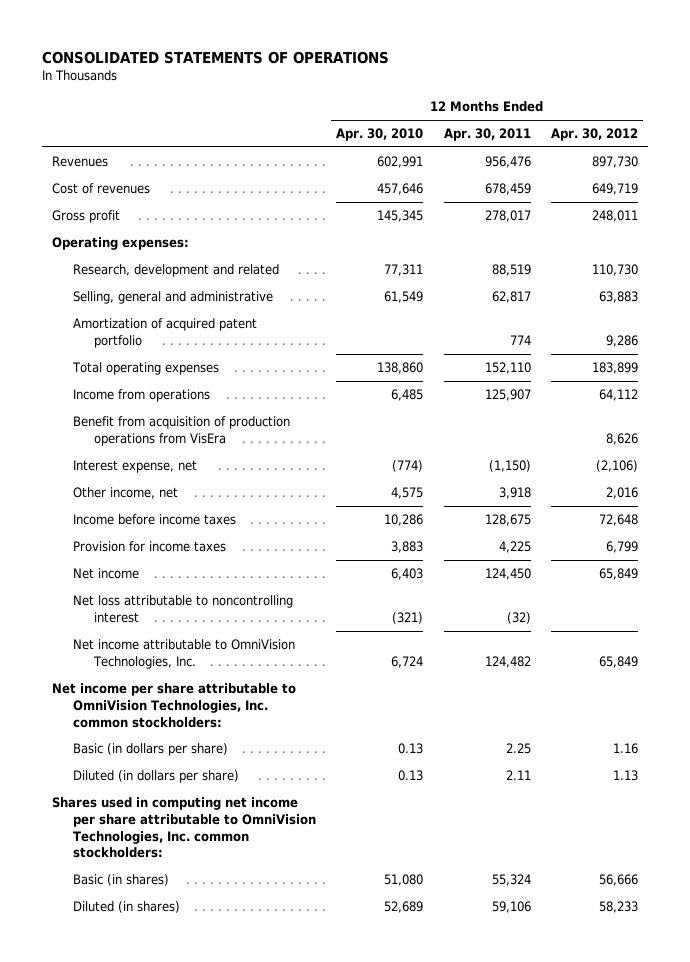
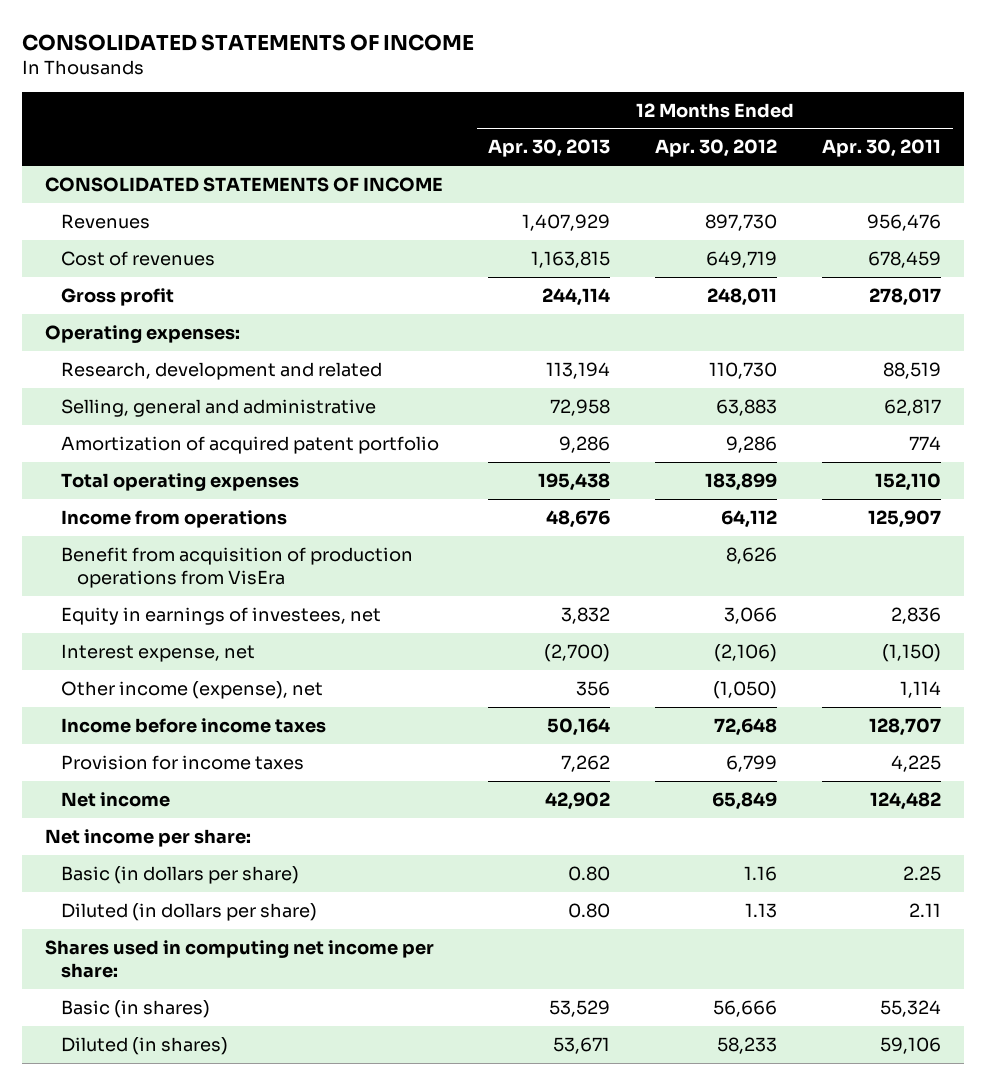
[42,50,390,64] CONSOLIDATED STATEMENTS OF OPERATIONS -> [22,34,475,52] CONSOLIDATED STATEMENTS OF INCOME
[336,128,424,142] Apr. 30, 2010 -> none
none -> [488,139,611,158] Apr. 30, 2013
none -> [44,176,443,192] CONSOLIDATED STATEMENTS OF INCOME
none -> [61,606,382,625] Equity in earnings of investees, net
[73,487,179,500] Other income, net -> [61,680,324,699] Other income (expense), net
[498,487,531,500] 3,918 -> [900,680,942,698] 1,114
[605,487,638,500] 2,016 -> [713,680,778,699] (1,050)
[484,514,531,527] 128,675 -> [869,717,942,736] 128,707
[73,595,294,623] Net loss attributable to noncontrolling interest -> none
[73,639,296,669] Net income attributable to OmniVision Technologies, Inc. -> none
[484,568,531,581] 124,450 -> [870,791,942,810] 124,482
[52,683,297,728] Net income per share attributable to OmniVision Technologies, Inc. common stockholders: -> [44,828,251,847] Net income per share:
[52,797,317,859] Shares used in computing net income per share attributable to OmniVision Technologies, Inc. common stockholders: -> [44,939,434,978] Shares used in computing net income per share:

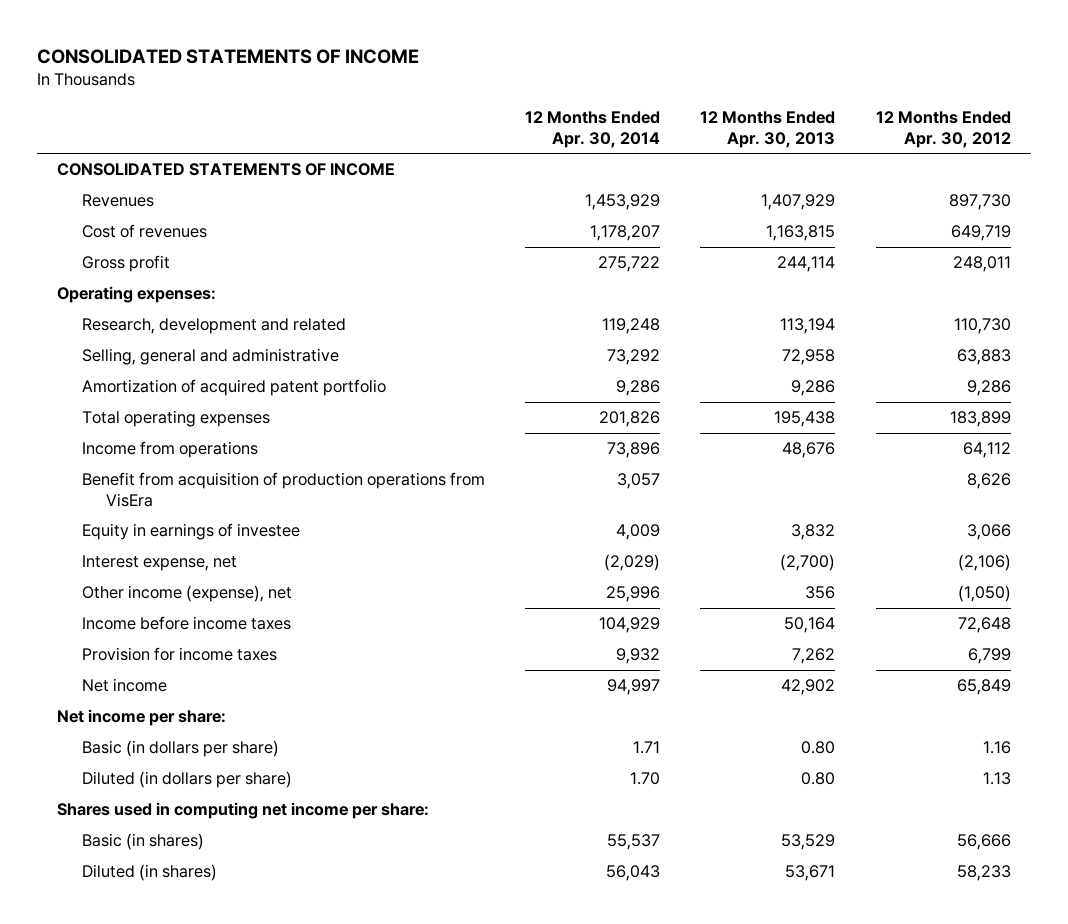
[822,139,942,158] Apr. 30, 2011 -> none
none -> [525,111,661,148] 12 Months Ended Apr. 30, 2014
[61,606,382,625] Equity in earnings of investees, net -> [81,523,300,541] Equity in earnings of investee

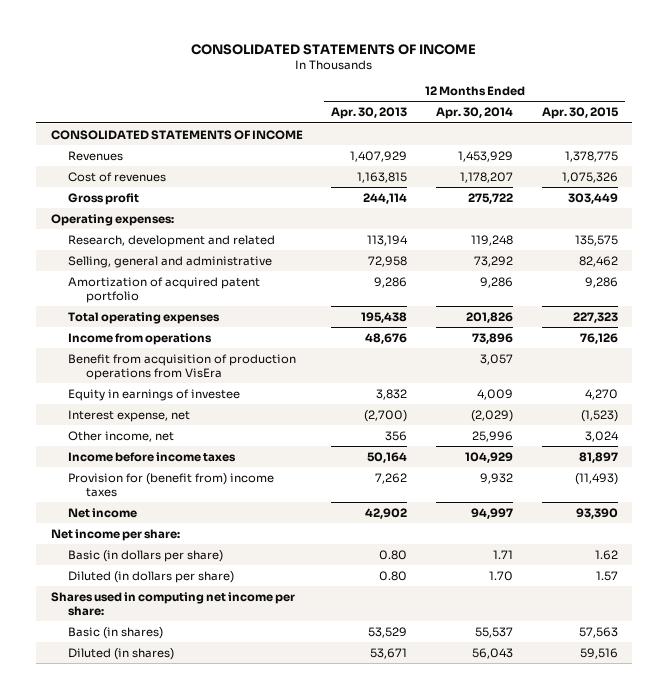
[875,111,1011,148] 12 Months Ended Apr. 30, 2012 -> none
none -> [541,107,619,120] Apr. 30, 2015
[81,585,292,603] Other income (expense), net -> [68,430,175,442] Other income, net
[81,647,277,662] Provision for income taxes -> [68,472,275,497] Provision for (benefit from) income taxes

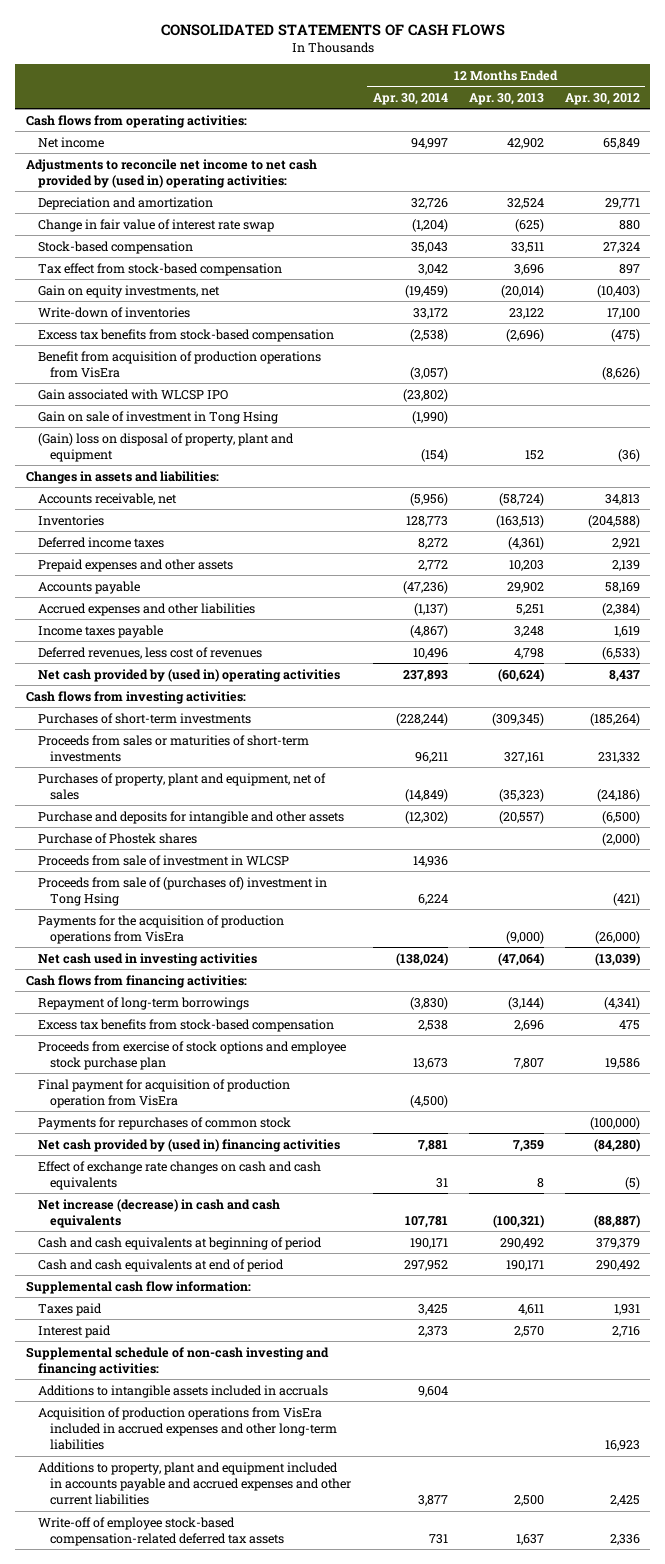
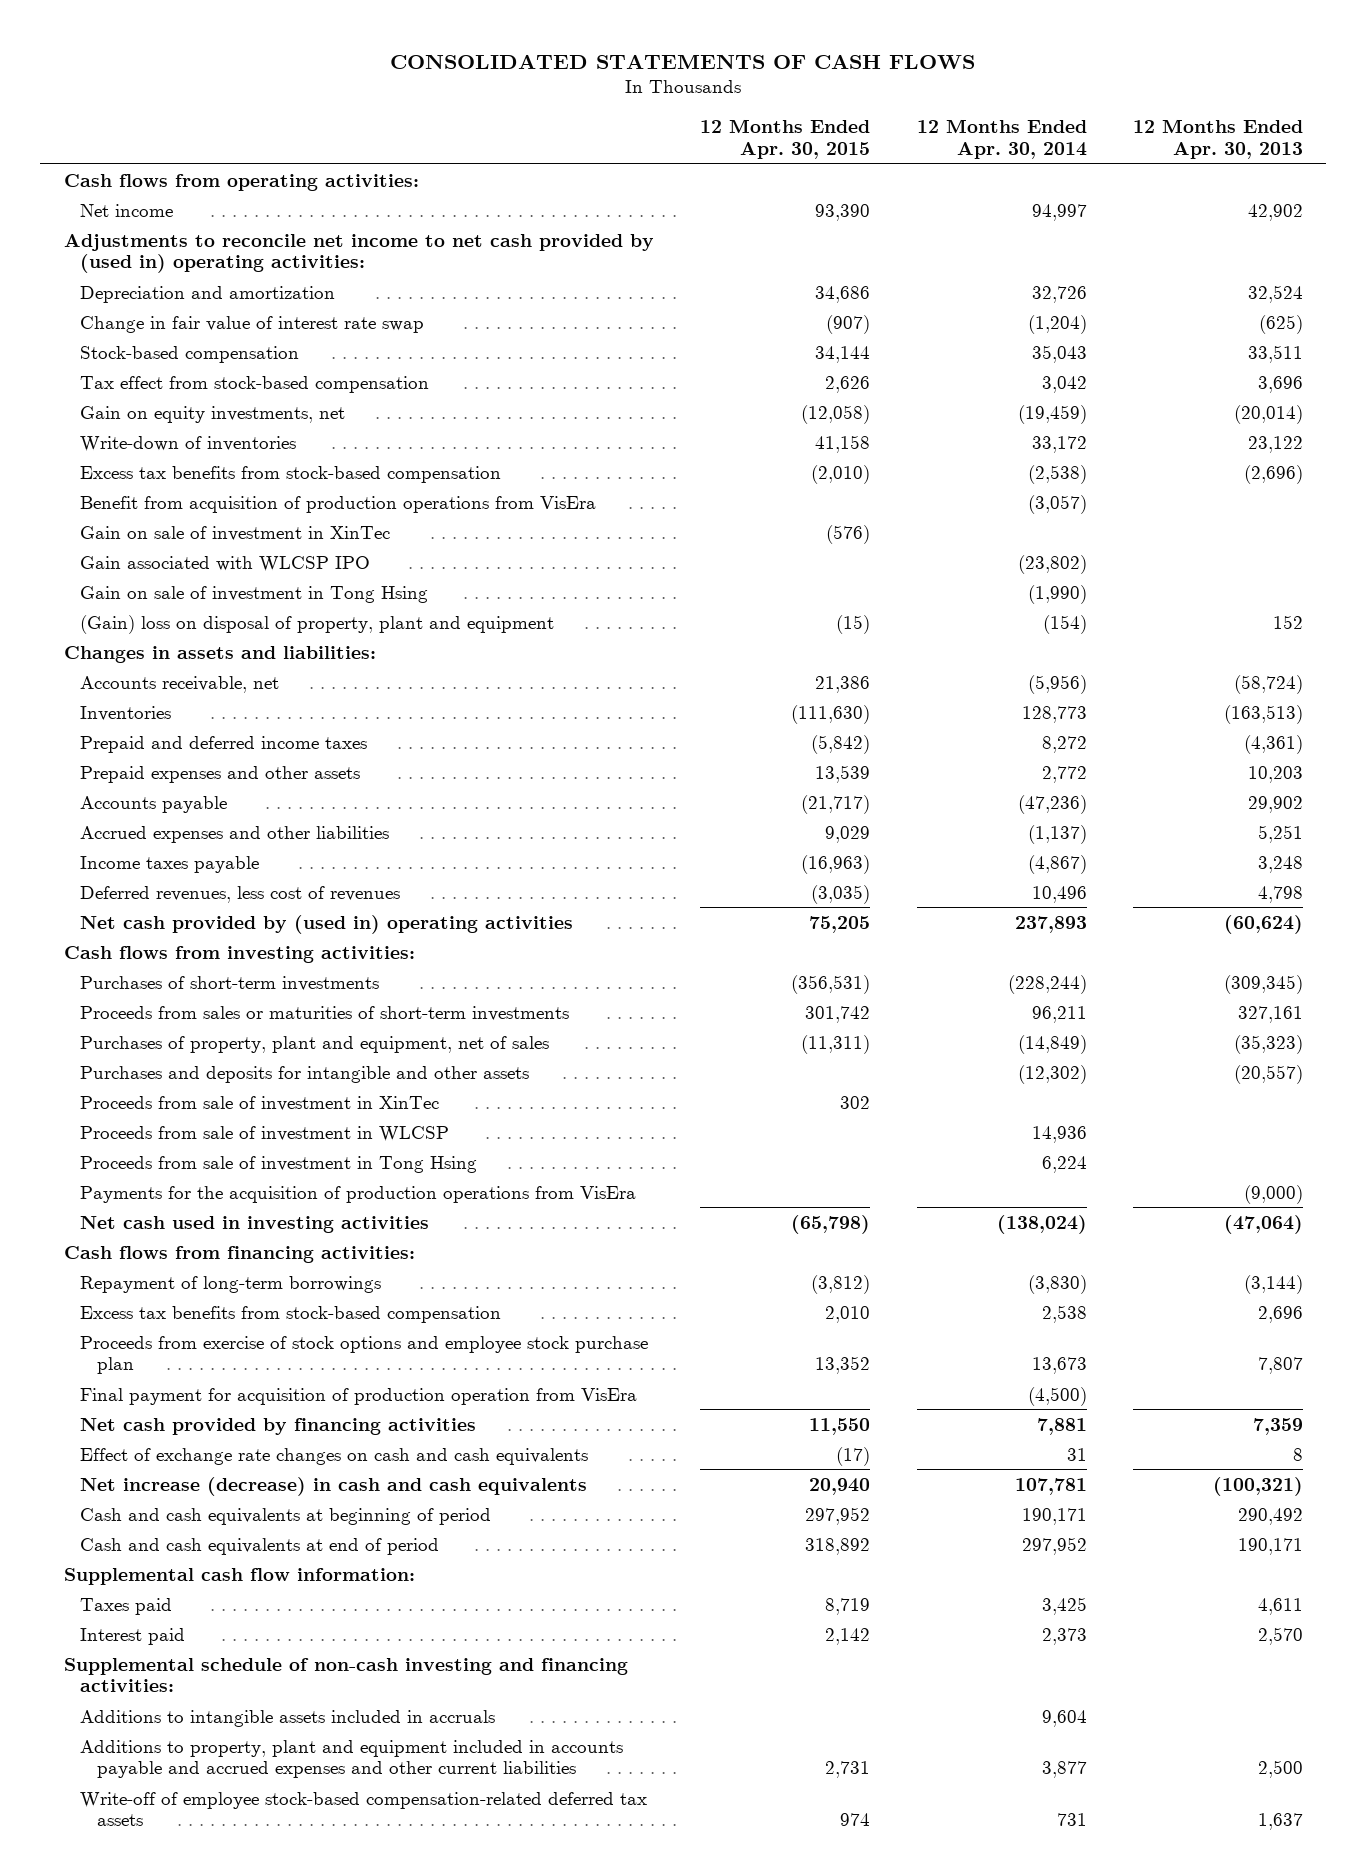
[564,92,640,105] Apr. 30, 2012 -> none
none -> [700,119,871,159] 12 Months Ended Apr. 30, 2015
none -> [80,525,391,541] Gain on sale of investment in XinTec
[38,536,165,548] Deferred income taxes -> [80,735,368,753] Prepaid and deferred income taxes
[38,832,198,844] Purchase of Phostek shares -> none
[38,810,345,824] Purchase and deposits for intangible and other assets -> [80,1065,530,1083] Purchases and deposits for intangible and other assets
none -> [80,1095,440,1111] Proceeds from sale of investment in XinTec
[38,876,328,906] Proceeds from sale of (purchases of) investment in Tong Hsing -> [80,1155,478,1173] Proceeds from sale of investment in Tong Hsing
[38,1116,292,1130] Payments for repurchases of common stock -> none
[38,1138,341,1152] Net cash provided by (used in) financing activities -> [80,1417,477,1435] Net cash provided by financing activities
[38,1406,338,1451] Acquisition of production operations from VisEra included in accrued expenses and other long-term liabilities -> none

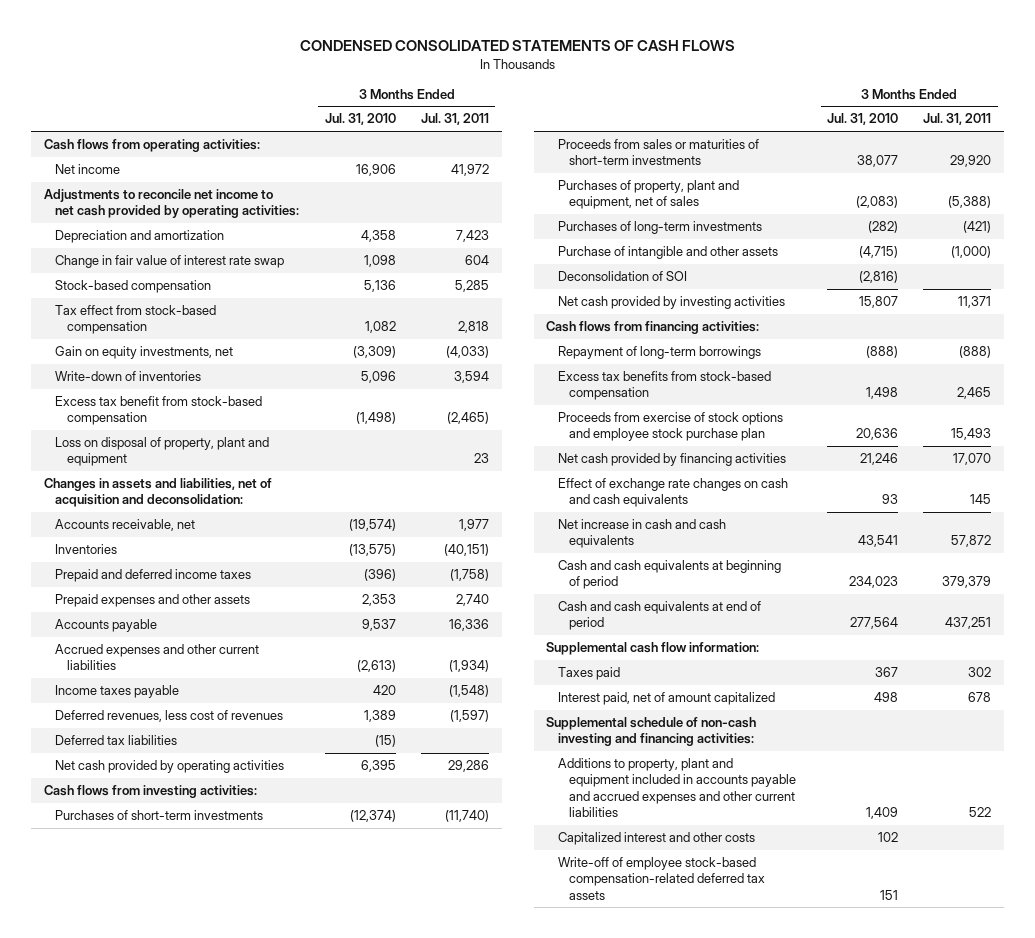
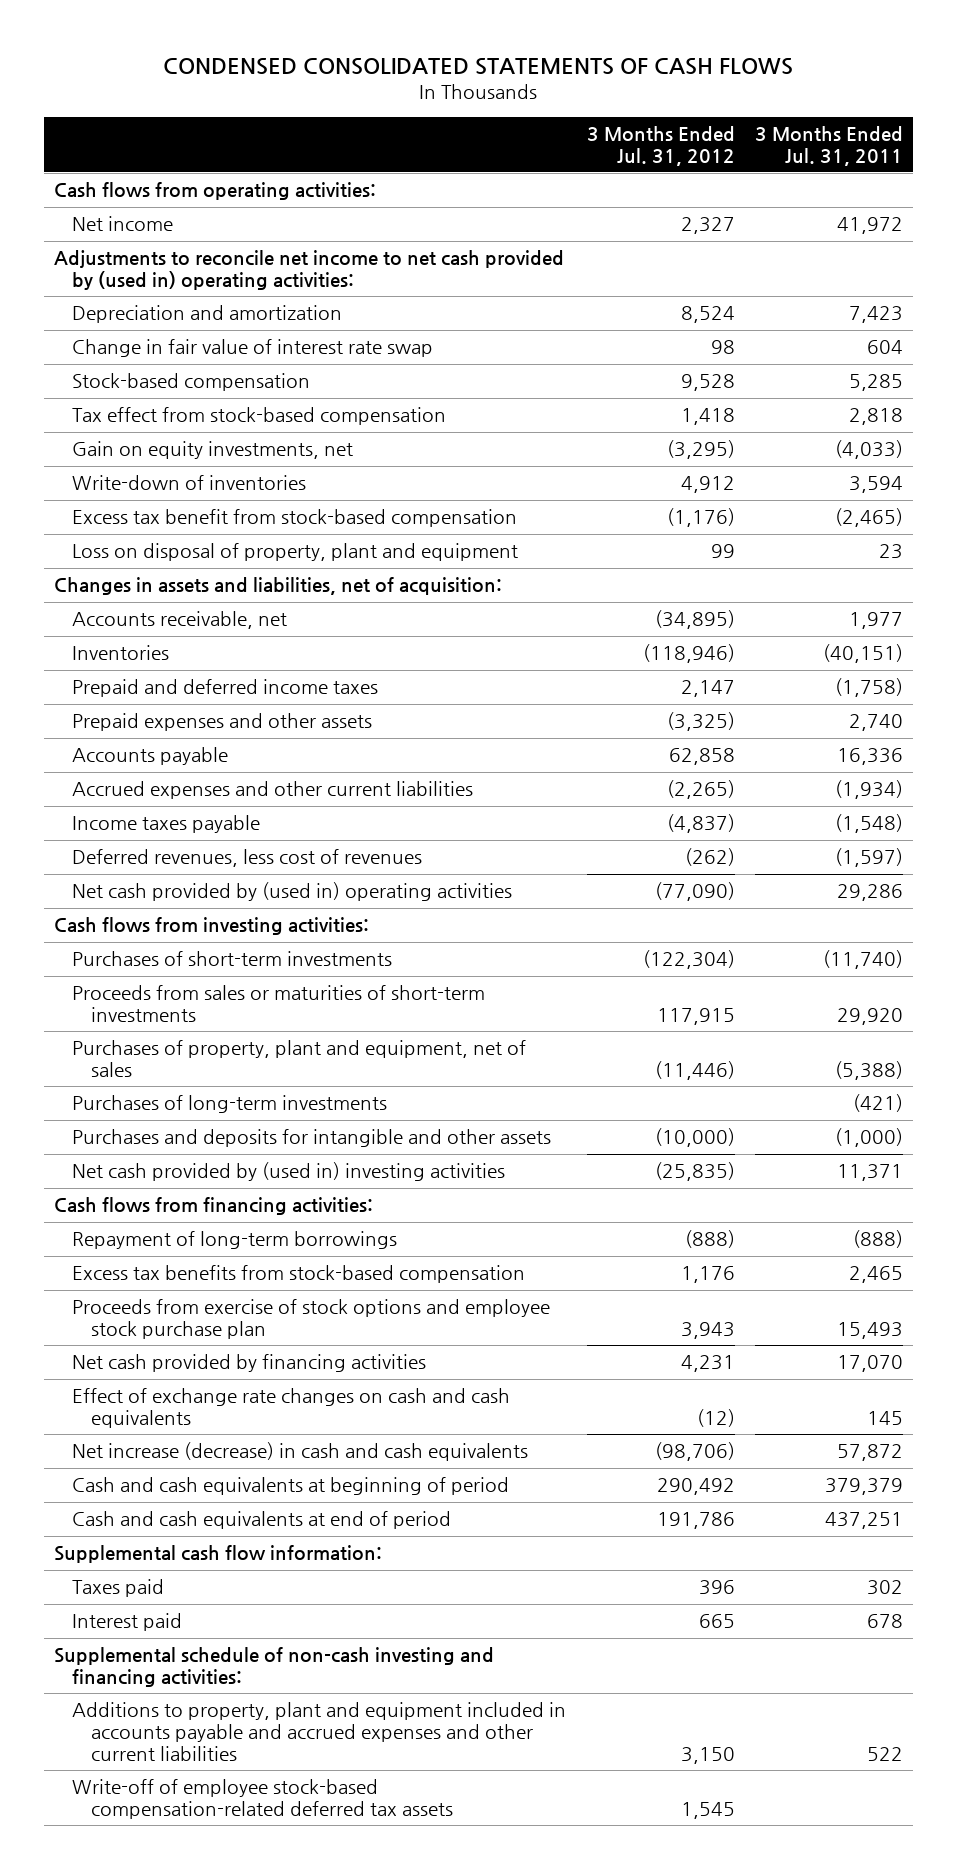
[324,113,396,126] Jul. 31, 2010 -> none
none -> [586,125,735,166] 3 Months Ended Jul. 31, 2012
[44,189,300,219] Adjustments to reconcile net income to net cash provided by operating activities: -> [53,250,564,291] Adjustments to reconcile net income to net cash provided by (used in) operating activities:
[44,478,273,508] Changes in assets and liabilities, net of acquisition and deconsolidation: -> [53,577,502,596] Changes in assets and liabilities, net of acquisition:
[55,735,178,746] Deferred tax liabilities -> none
[55,760,285,774] Net cash provided by operating activities -> [72,882,513,902] Net cash provided by (used in) operating activities
[557,271,687,282] Deconsolidation of SOI -> none
[557,246,778,260] Purchase of intangible and other assets -> [72,1129,552,1148] Purchases and deposits for intangible and other assets
[557,296,785,310] Net cash provided by investing activities -> [72,1162,506,1182] Net cash provided by (used in) investing activities
[557,519,726,549] Net increase in cash and cash equivalents -> [72,1442,529,1462] Net increase (decrease) in cash and cash equivalents
[557,692,775,706] Interest paid, net of amount capitalized -> [72,1613,183,1632] Interest paid
[557,832,755,846] Capitalized interest and other costs -> none

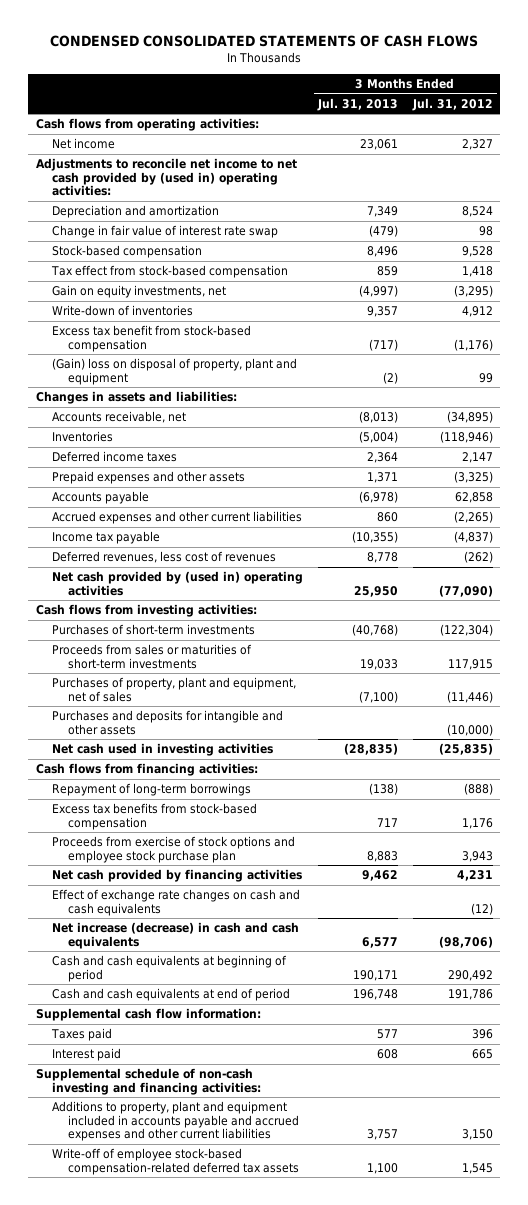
[755,125,904,166] 3 Months Ended Jul. 31, 2011 -> none
none -> [316,97,398,111] Jul. 31, 2013
[72,543,519,562] Loss on disposal of property, plant and equipment -> [51,358,297,385] (Gain) loss on disposal of property, plant and equipment
[53,577,502,596] Changes in assets and liabilities, net of acquisition: -> [35,391,237,405] Changes in assets and liabilities:
[72,679,379,698] Prepaid and deferred income taxes -> [51,451,177,463] Deferred income taxes
[72,815,261,834] Income taxes payable -> [51,531,160,545] Income tax payable
[72,1095,388,1114] Purchases of long-term investments -> none
[72,1162,506,1182] Net cash provided by (used in) investing activities -> [51,743,273,757] Net cash used in investing activities

